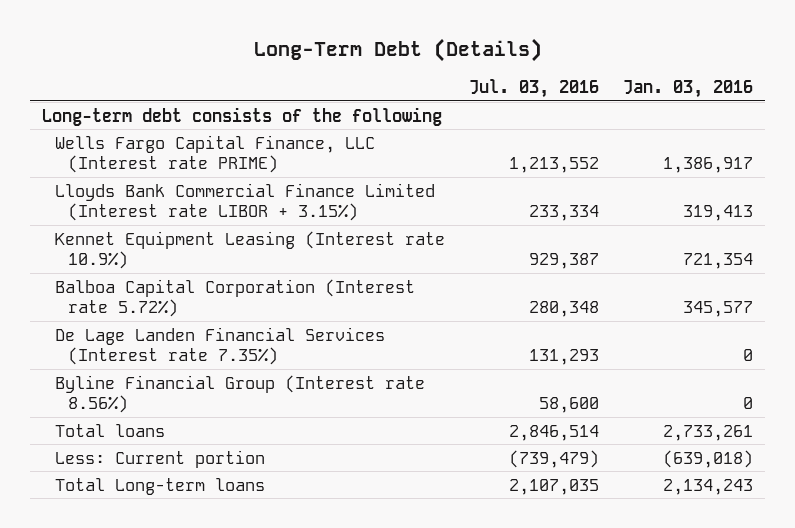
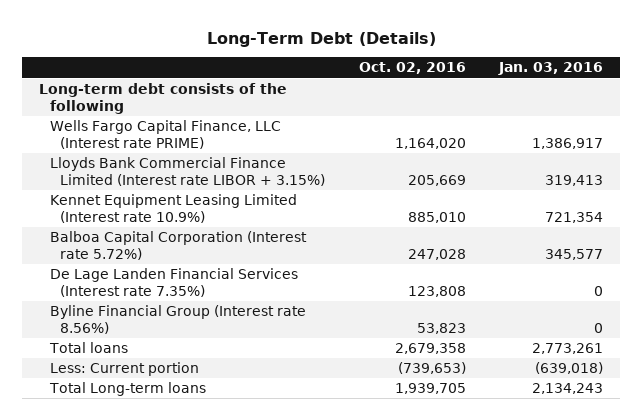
[468,78,599,98] Jul. 03, 2016 -> none
none -> [358,62,466,75] Oct. 02, 2016
[54,230,445,270] Kennet Equipment Leasing (Interest rate 10.9%) -> [49,194,297,223] Kennet Equipment Leasing Limited (Interest rate 10.9%)
[662,424,753,441] 2,733,261 -> [532,343,604,355] 2,773,261

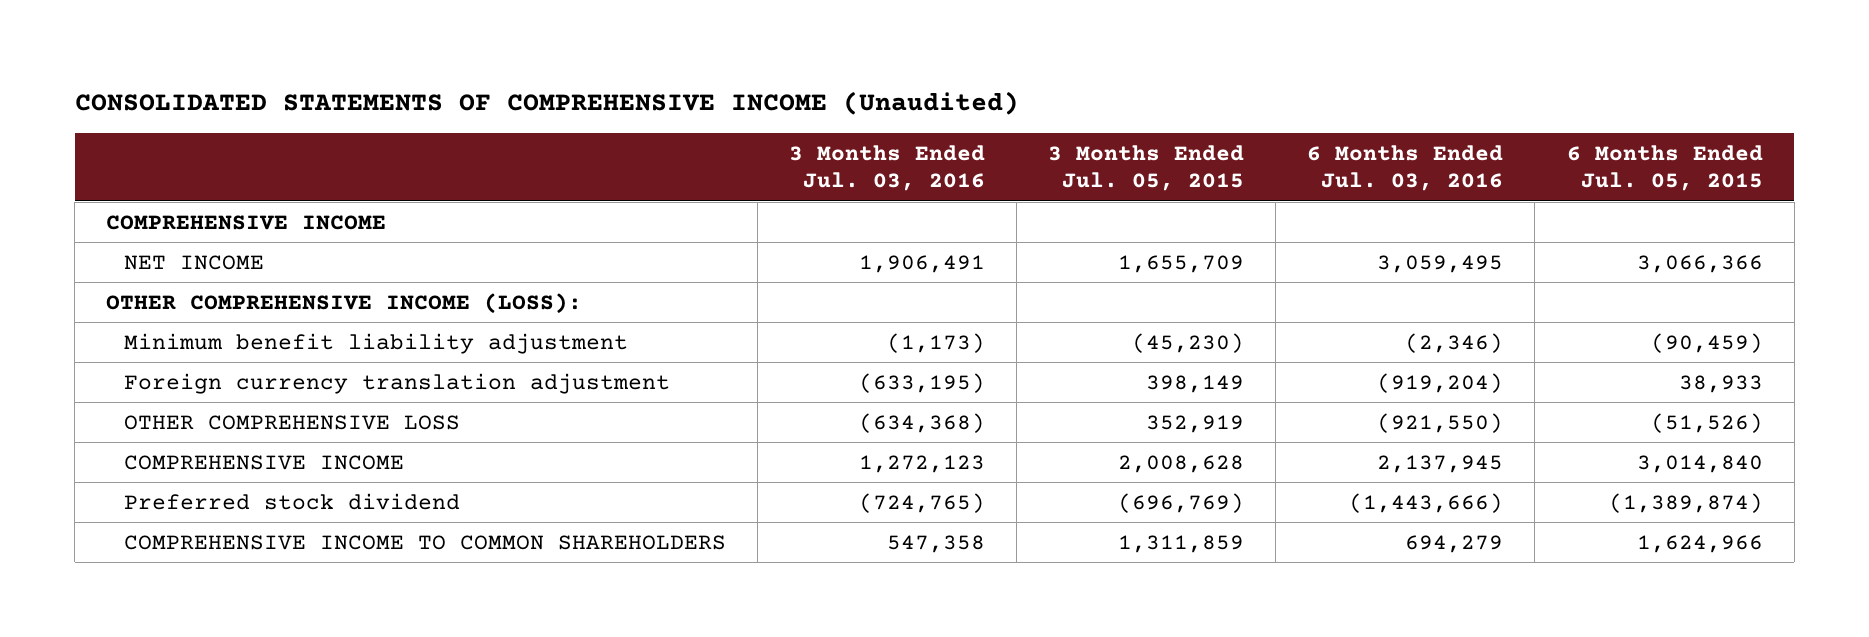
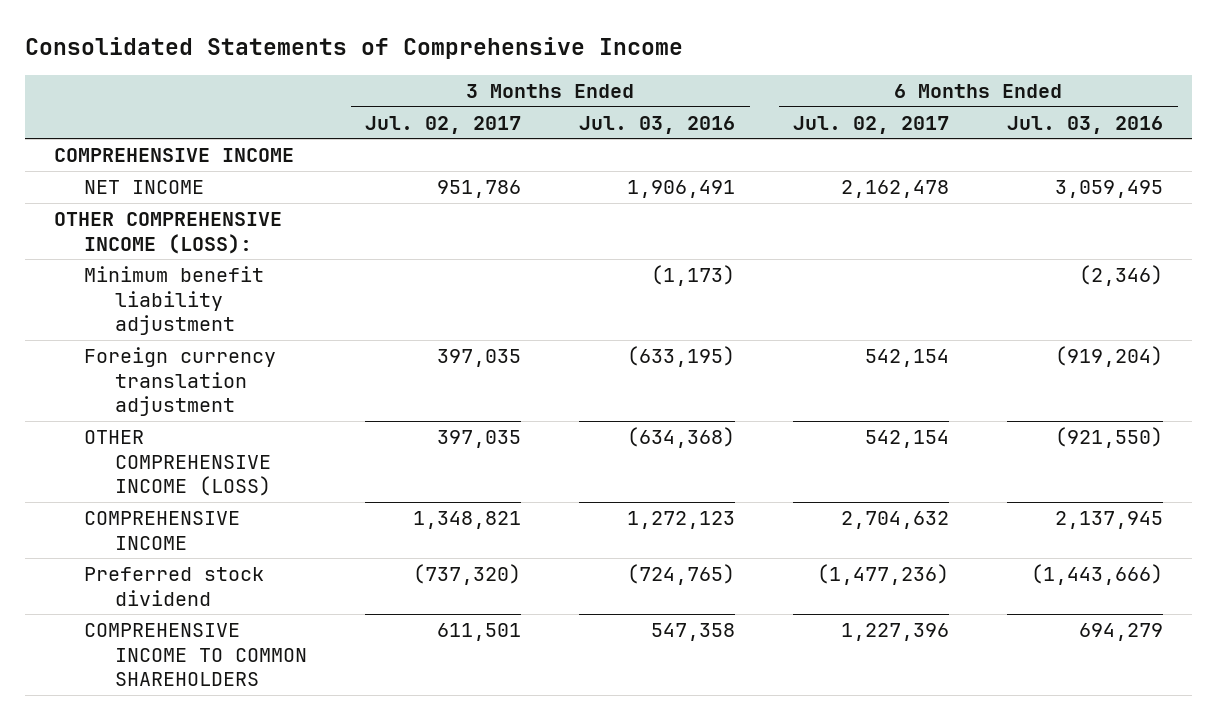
[74,91,1019,116] CONSOLIDATED STATEMENTS OF COMPREHENSIVE INCOME (Unaudited) -> [24,37,683,60] Consolidated Statements of Comprehensive Income
[1048,144,1245,192] 3 Months Ended Jul. 05, 2015 -> none
[1566,144,1763,192] 6 Months Ended Jul. 05, 2015 -> none
none -> [365,115,522,134] Jul. 02, 2017
none -> [793,115,950,134] Jul. 02, 2017
[124,414,461,430] OTHER COMPREHENSIVE LOSS -> [84,430,272,497] OTHER COMPREHENSIVE INCOME (LOSS)

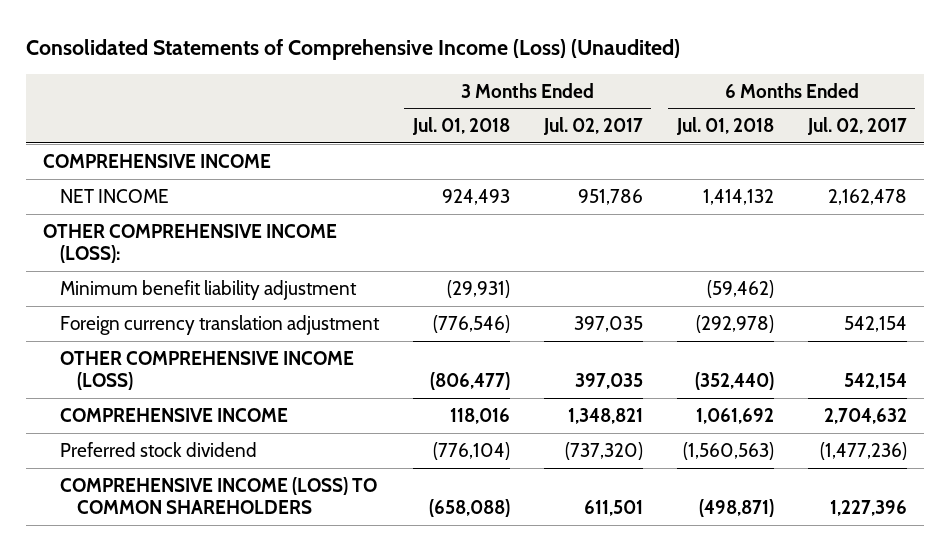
[24,37,683,60] Consolidated Statements of Comprehensive Income -> [25,39,680,61] Consolidated Statements of Comprehensive Income (Loss) (Unaudited)
[579,115,736,134] Jul. 03, 2016 -> none
[1007,115,1164,134] Jul. 03, 2016 -> none
none -> [411,117,510,136] Jul. 01, 2018
none -> [675,117,774,136] Jul. 01, 2018
[84,623,308,687] COMPREHENSIVE INCOME TO COMMON SHAREHOLDERS -> [60,476,378,515] COMPREHENSIVE INCOME (LOSS) TO COMMON SHAREHOLDERS

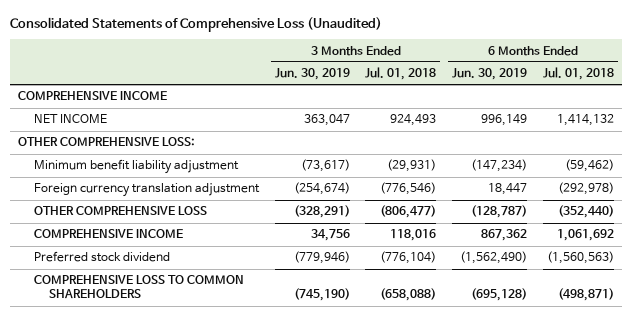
[25,39,680,61] Consolidated Statements of Comprehensive Income (Loss) (Unaudited) -> [10,16,383,32] Consolidated Statements of Comprehensive Loss (Unaudited)
[542,117,643,136] Jul. 02, 2017 -> none
[806,117,907,136] Jul. 02, 2017 -> none
none -> [274,68,350,81] Jun. 30, 2019
none -> [452,68,528,81] Jun. 30, 2019
[42,223,337,264] OTHER COMPREHENSIVE INCOME (LOSS): -> [18,137,196,147] OTHER COMPREHENSIVE LOSS:
[60,350,355,391] OTHER COMPREHENSIVE INCOME (LOSS) -> [33,206,207,216] OTHER COMPREHENSIVE LOSS
[60,476,378,515] COMPREHENSIVE INCOME (LOSS) TO COMMON SHAREHOLDERS -> [33,275,244,300] COMPREHENSIVE LOSS TO COMMON SHAREHOLDERS

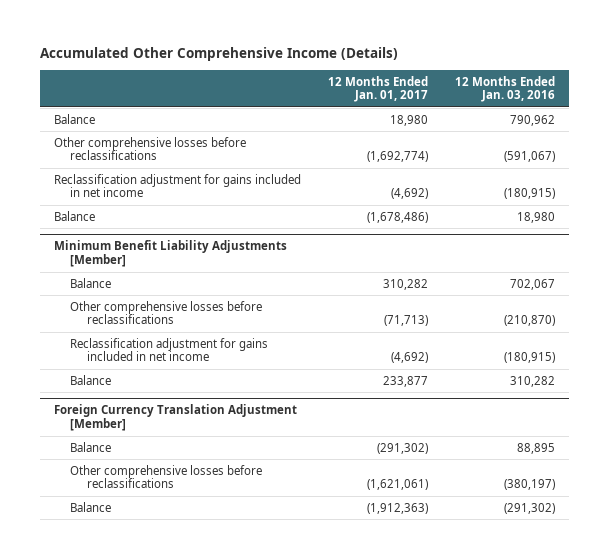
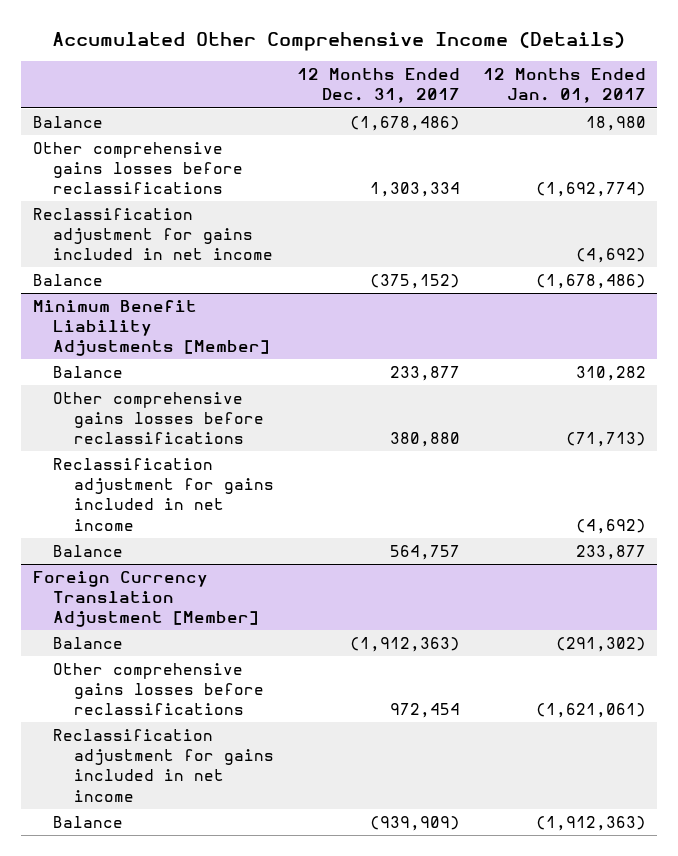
[455,75,556,103] 12 Months Ended Jan. 03, 2016 -> none
none -> [296,68,460,104] 12 Months Ended Dec. 31, 2017
[54,136,247,161] Other comprehensive losses before reclassifications -> [32,141,244,195] Other comprehensive gains losses before reclassifications
[70,300,263,325] Other comprehensive losses before reclassifications -> [53,391,264,445] Other comprehensive gains losses before reclassifications
[70,464,263,489] Other comprehensive losses before reclassifications -> [53,662,264,716] Other comprehensive gains losses before reclassifications
none -> [53,728,274,802] Reclassification adjustment for gains included in net income

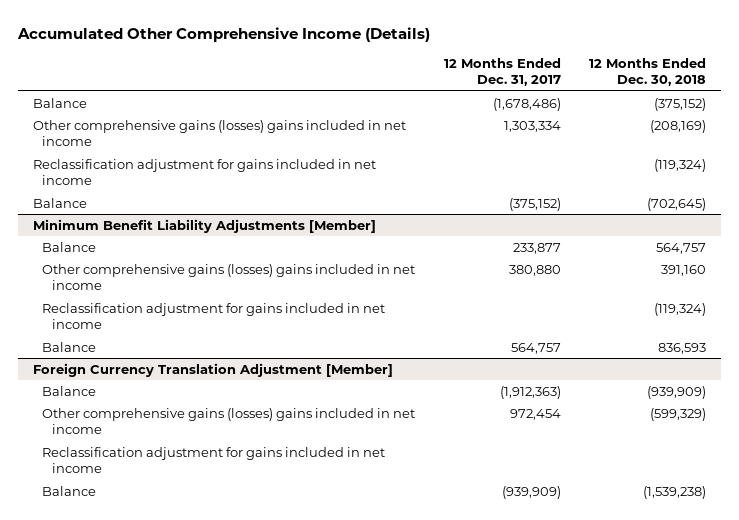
[482,68,646,104] 12 Months Ended Jan. 01, 2017 -> none
none -> [589,57,707,87] 12 Months Ended Dec. 30, 2018
[32,141,244,195] Other comprehensive gains losses before reclassifications -> [32,119,406,147] Other comprehensive gains (losses) gains included in net income
[53,391,264,445] Other comprehensive gains losses before reclassifications -> [42,263,416,291] Other comprehensive gains (losses) gains included in net income
[53,662,264,716] Other comprehensive gains losses before reclassifications -> [42,407,416,435] Other comprehensive gains (losses) gains included in net income

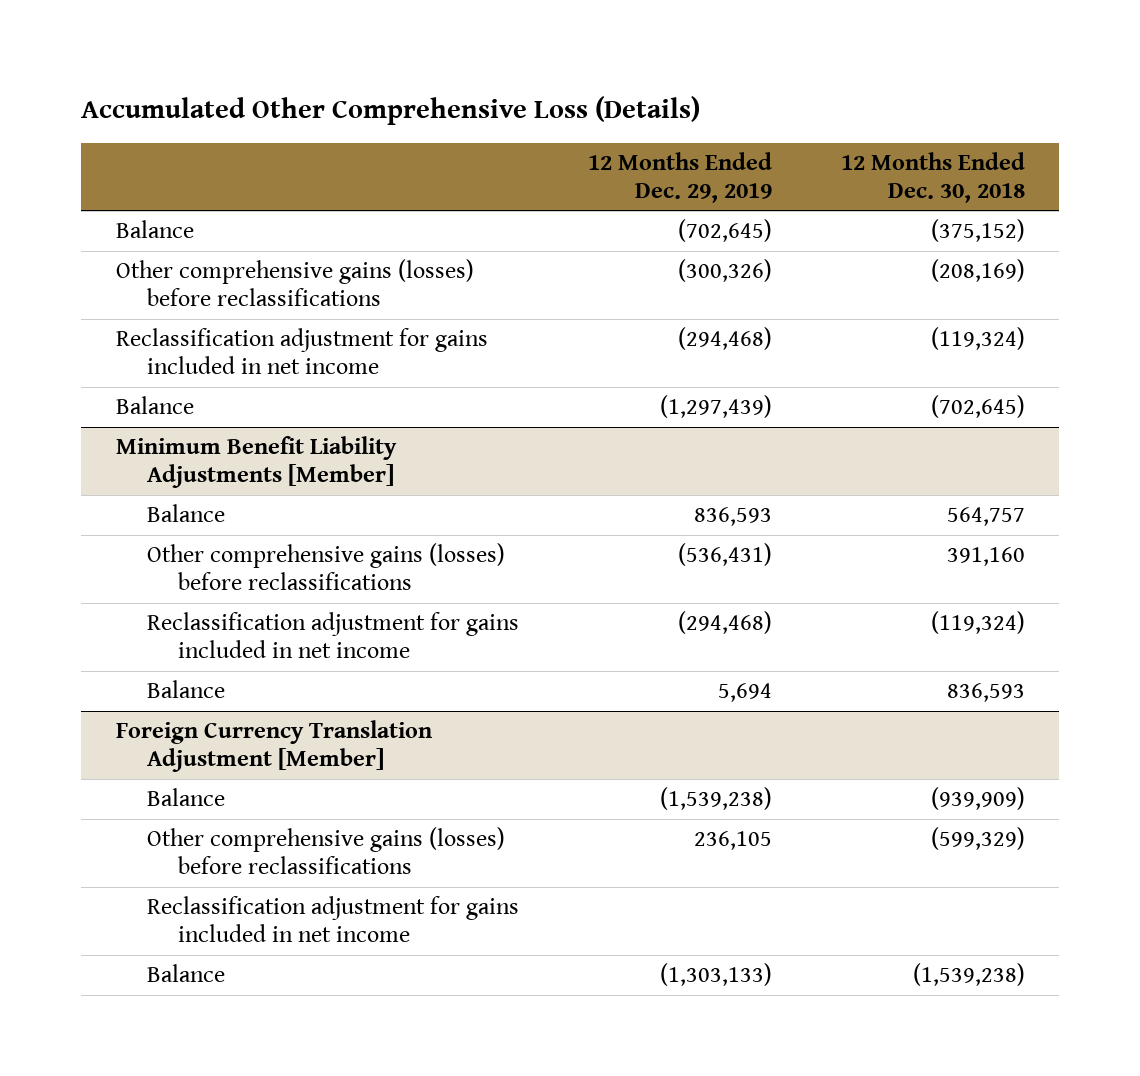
[17,26,431,42] Accumulated Other Comprehensive Income (Details) -> [81,96,701,126] Accumulated Other Comprehensive Loss (Details)
[443,57,561,87] 12 Months Ended Dec. 31, 2017 -> none
none -> [587,151,772,204] 12 Months Ended Dec. 29, 2019
[32,119,406,147] Other comprehensive gains (losses) gains included in net income -> [115,259,474,307] Other comprehensive gains (losses) before reclassifications
[42,263,416,291] Other comprehensive gains (losses) gains included in net income -> [146,543,505,591] Other comprehensive gains (losses) before reclassifications
[42,407,416,435] Other comprehensive gains (losses) gains included in net income -> [146,827,505,875] Other comprehensive gains (losses) before reclassifications

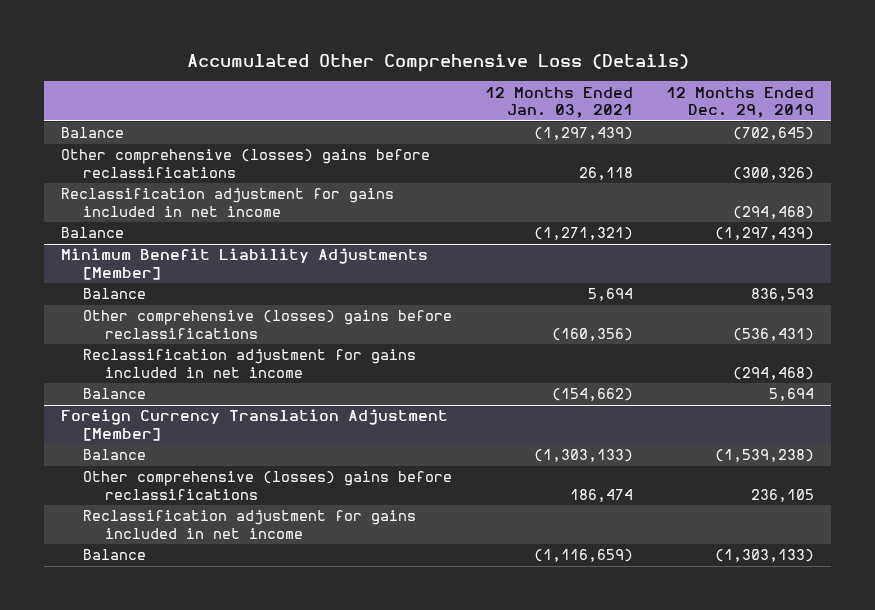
[840,151,1025,204] 12 Months Ended Dec. 30, 2018 -> none
none -> [485,86,634,119] 12 Months Ended Jan. 03, 2021
[115,259,474,307] Other comprehensive gains (losses) before reclassifications -> [60,149,430,178] Other comprehensive (losses) gains before reclassifications
[146,543,505,591] Other comprehensive gains (losses) before reclassifications -> [82,310,452,339] Other comprehensive (losses) gains before reclassifications
[146,827,505,875] Other comprehensive gains (losses) before reclassifications -> [82,471,452,500] Other comprehensive (losses) gains before reclassifications

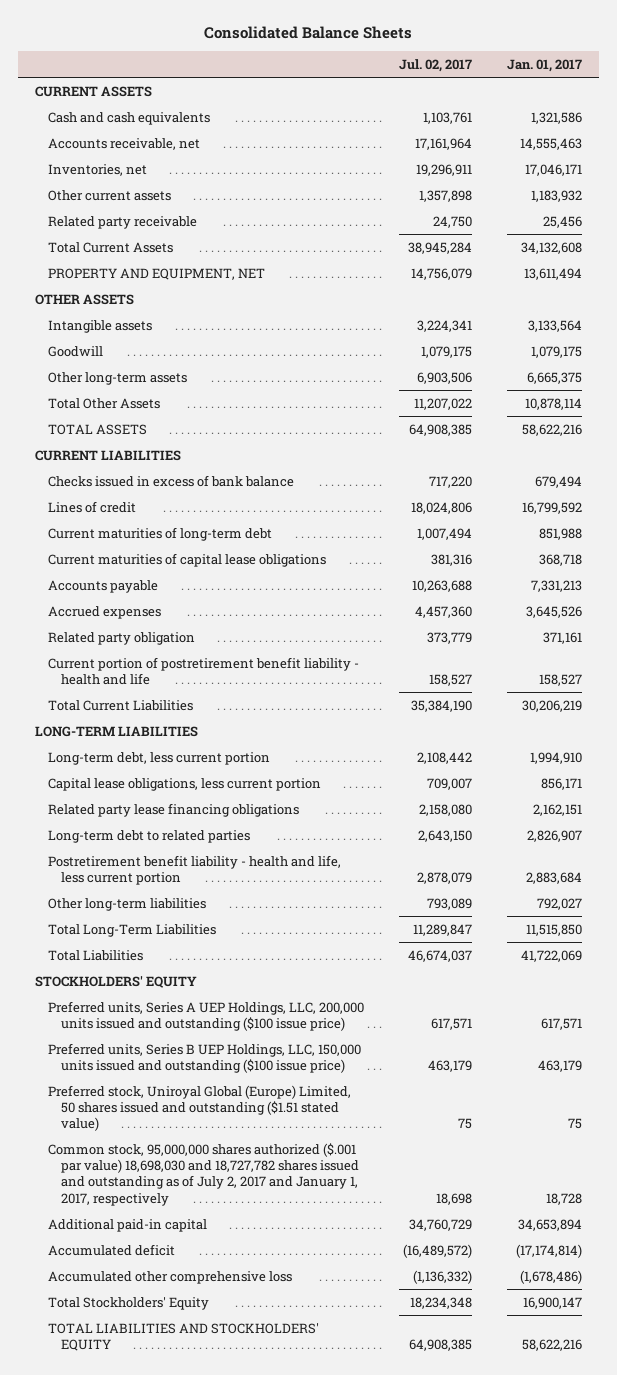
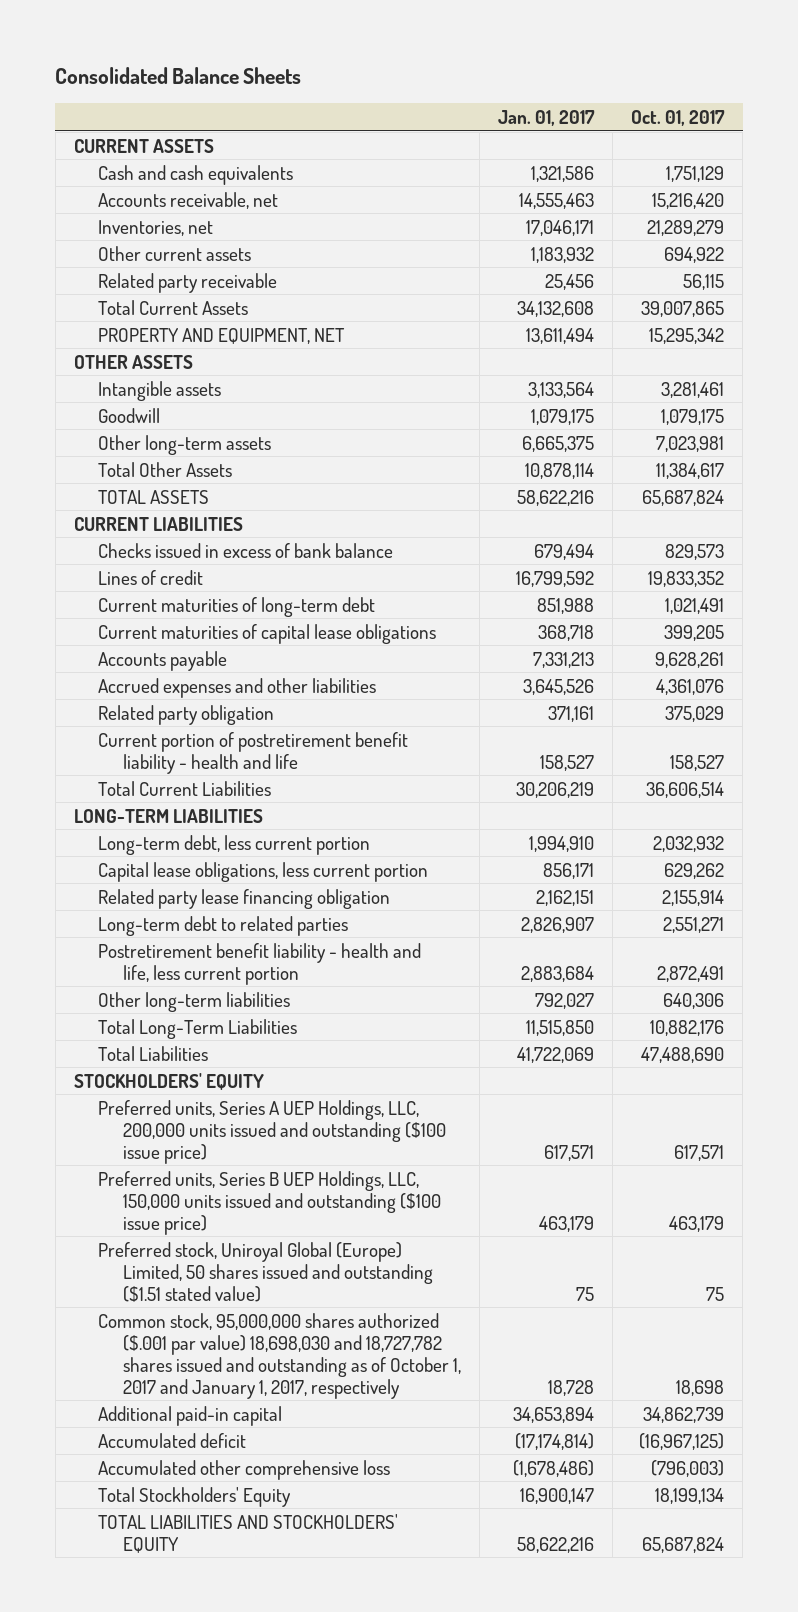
[398,59,472,73] Jul. 02, 2017 -> none
none -> [631,109,726,126] Oct. 01, 2017
[48,605,162,619] Accrued expenses -> [98,677,377,698] Accrued expenses and other liabilities
[48,802,300,817] Related party lease financing obligations -> [98,888,391,909] Related party lease financing obligation
[48,1142,360,1206] Common stock, 95,000,000 shares authorized ($.001 par value) 18,698,030 and 18,727,782 shares issued and outstanding as of July 2, 2017 and January 1, 2017, respectively -> [98,1312,462,1399] Common stock, 95,000,000 shares authorized ($.001 par value) 18,698,030 and 18,727,782 shares issued and outstanding as of October 1, 2017 and January 1, 2017, respectively

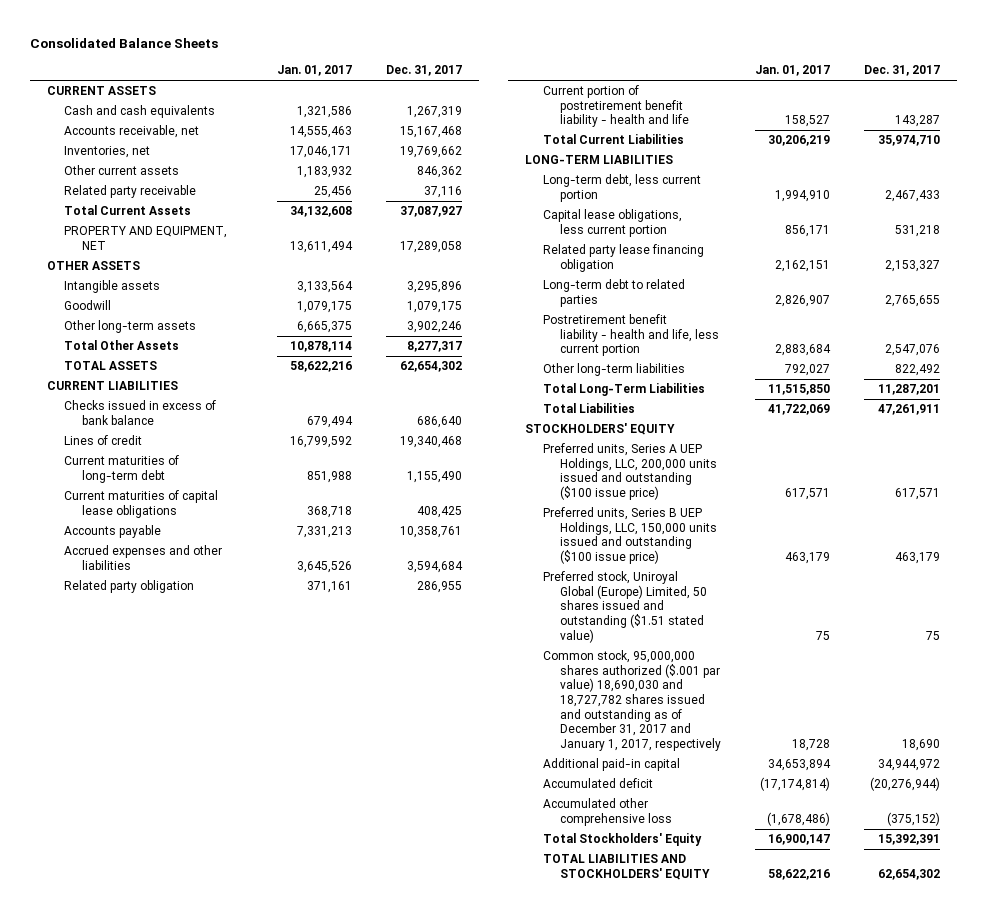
[631,109,726,126] Oct. 01, 2017 -> none
none -> [385,65,462,77] Dec. 31, 2017
[98,1312,462,1399] Common stock, 95,000,000 shares authorized ($.001 par value) 18,698,030 and 18,727,782 shares issued and outstanding as of October 1, 2017 and January 1, 2017, respectively -> [542,650,722,752] Common stock, 95,000,000 shares authorized ($.001 par value) 18,690,030 and 18,727,782 shares issued and outstanding as of December 31, 2017 and January 1, 2017, respectively

